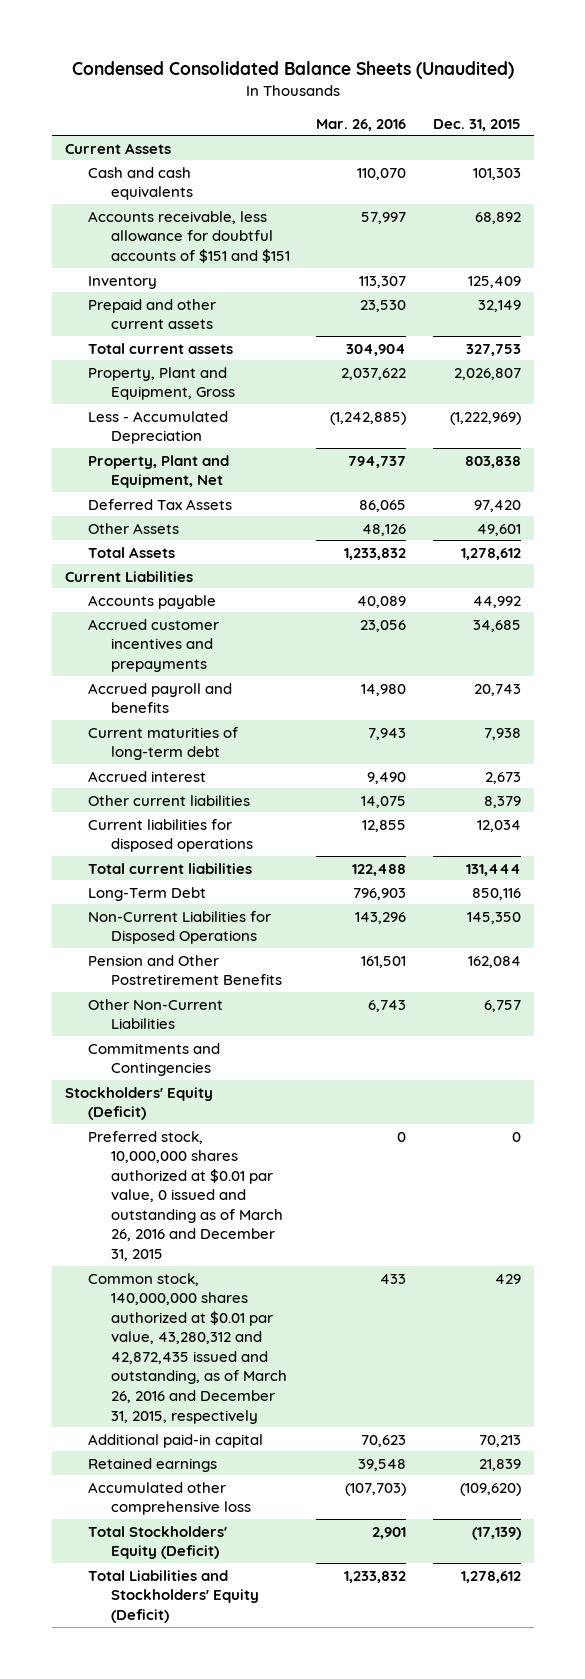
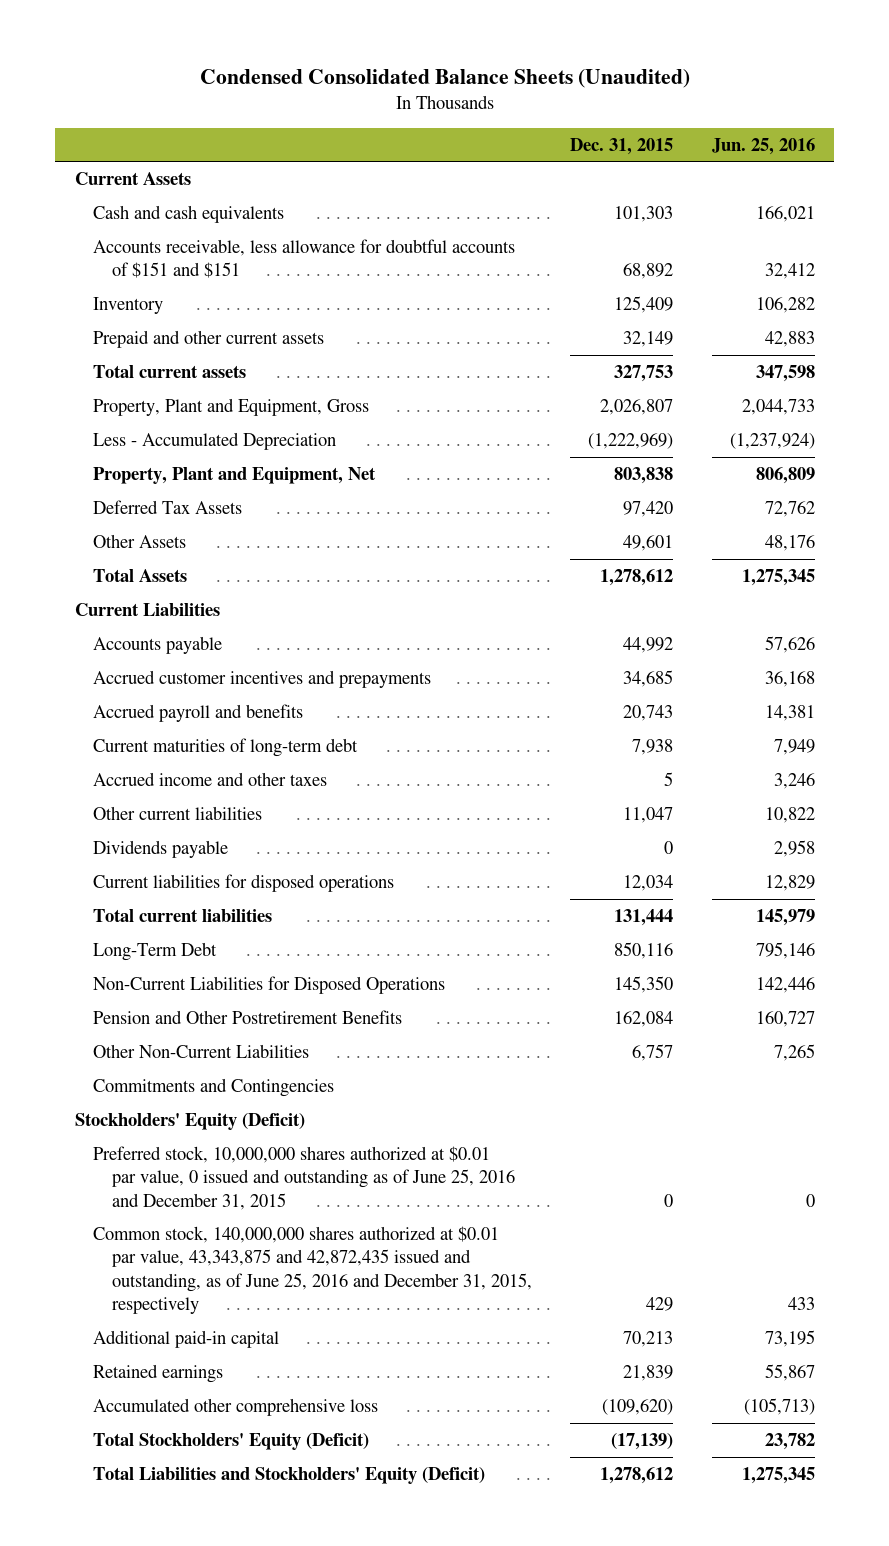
[316,118,407,131] Mar. 26, 2016 -> none
none -> [711,137,815,155] Jun. 25, 2016
[87,770,206,782] Accrued interest -> none
none -> [93,771,328,786] Accrued income and other taxes
[483,795,521,808] 8,379 -> [623,806,674,823] 11,047
none -> [93,839,229,858] Dividends payable
[87,1130,283,1262] Preferred stock, 10,000,000 shares authorized at $0.01 par value, 0 issued and outstanding as of March 26, 2016 and December 31, 2015 -> [93,1145,515,1210] Preferred stock, 10,000,000 shares authorized at $0.01 par value, 0 issued and outstanding as of June 25, 2016 and December 31, 2015
[87,1272,287,1424] Common stock, 140,000,000 shares authorized at $0.01 par value, 43,280,312 and 42,872,435 issued and outstanding, as of March 26, 2016 and December 31, 2015, respectively -> [93,1225,532,1314] Common stock, 140,000,000 shares authorized at $0.01 par value, 43,343,875 and 42,872,435 issued and outstanding, as of June 25, 2016 and December 31, 2015, respectively

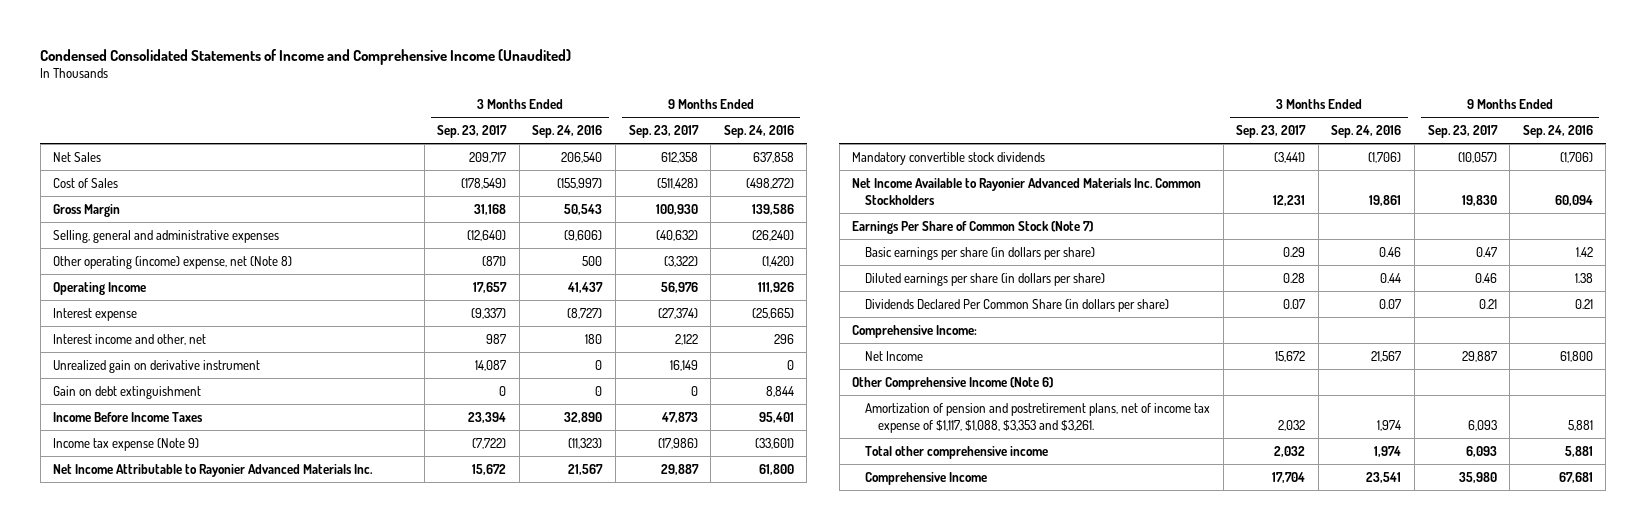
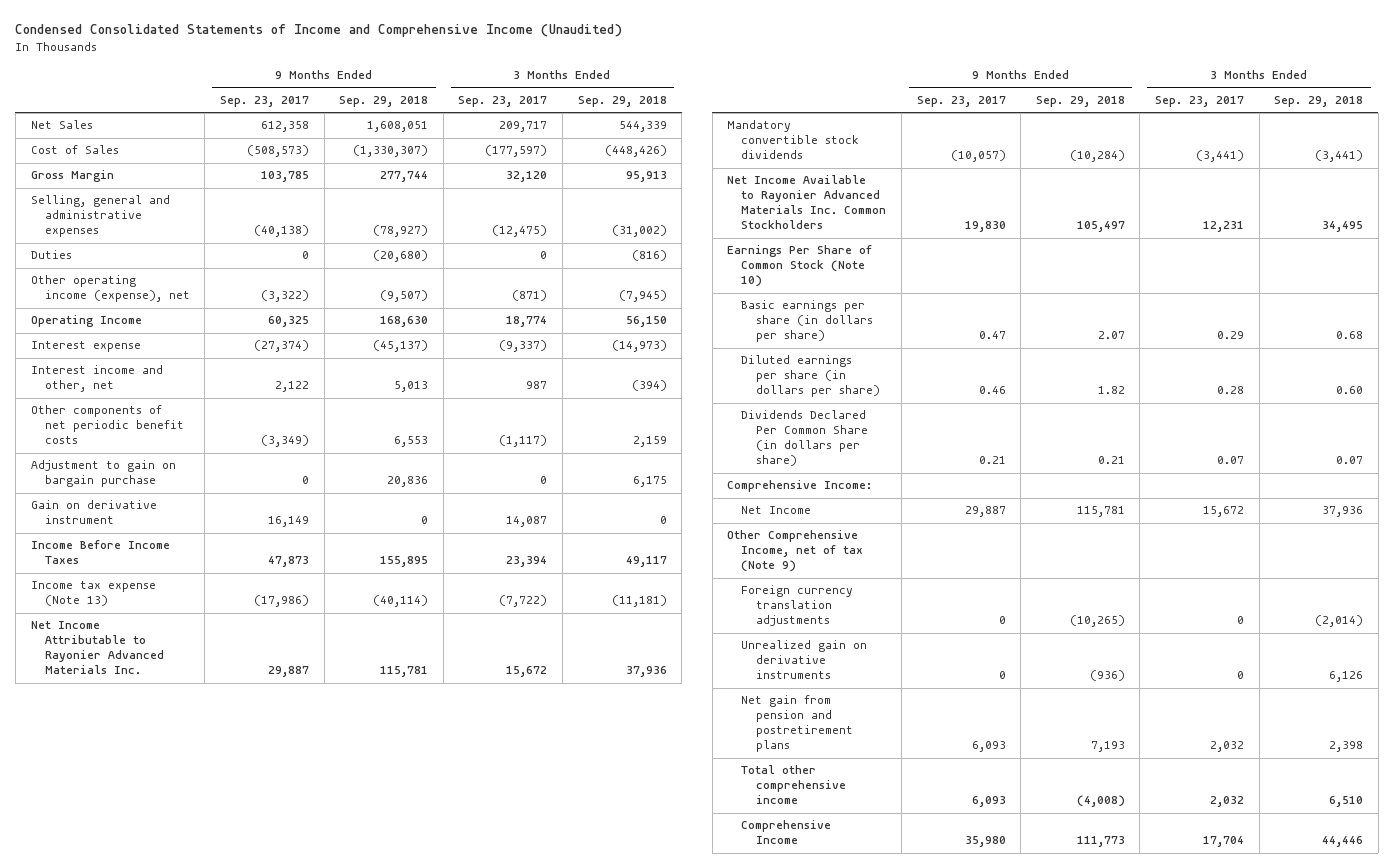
[532,124,603,138] Sep. 24, 2016 -> none
[723,124,794,138] Sep. 24, 2016 -> none
none -> [339,95,429,107] Sep. 29, 2018
none -> [577,95,667,107] Sep. 29, 2018
[461,177,507,189] (178,549) -> [485,145,548,158] (177,597)
[656,177,698,189] (511,428) -> [246,145,309,158] (508,573)
[474,203,507,215] 31,168 -> [506,171,548,183] 32,120
[655,203,698,215] 100,930 -> [260,171,309,183] 103,785
[467,229,507,241] (12,640) -> [492,225,548,238] (12,475)
[655,229,698,241] (40,632) -> [253,225,309,238] (40,138)
none -> [30,250,72,260] Duties
[53,255,293,269] Other operating (income) expense, net (Note 8) -> [30,275,190,303] Other operating income (expense), net
[473,281,508,293] 17,657 -> [506,316,548,328] 18,774
[660,281,698,293] 56,976 -> [267,316,309,328] 60,325
[53,385,202,399] Gain on debt extinguishment -> none
none -> [30,405,184,445] Other components of net periodic benefit costs
none -> [30,460,176,488] Adjustment to gain on bargain purchase
[53,359,261,373] Unrealized gain on derivative instrument -> [30,500,157,525] Gain on derivative instrument
[53,437,200,451] Income tax expense (Note 9) -> [30,581,156,607] Income tax expense (Note 13)
[852,220,1094,234] Earnings Per Share of Common Stock (Note 7) -> [727,245,873,288] Earnings Per Share of Common Stock (Note 10)
[852,376,1054,390] Other Comprehensive Income (Note 6) -> [727,530,864,573] Other Comprehensive Income, net of tax (Note 9)
none -> [741,585,854,627] Foreign currency translation adjustments
none -> [741,640,868,680] Unrealized gain on derivative instruments
[865,402,1211,433] Amortization of pension and postretirement plans, net of income tax expense of $1,117, $1,088, $3,353 and $3,261. -> [741,695,853,753] Net gain from pension and postretirement plans

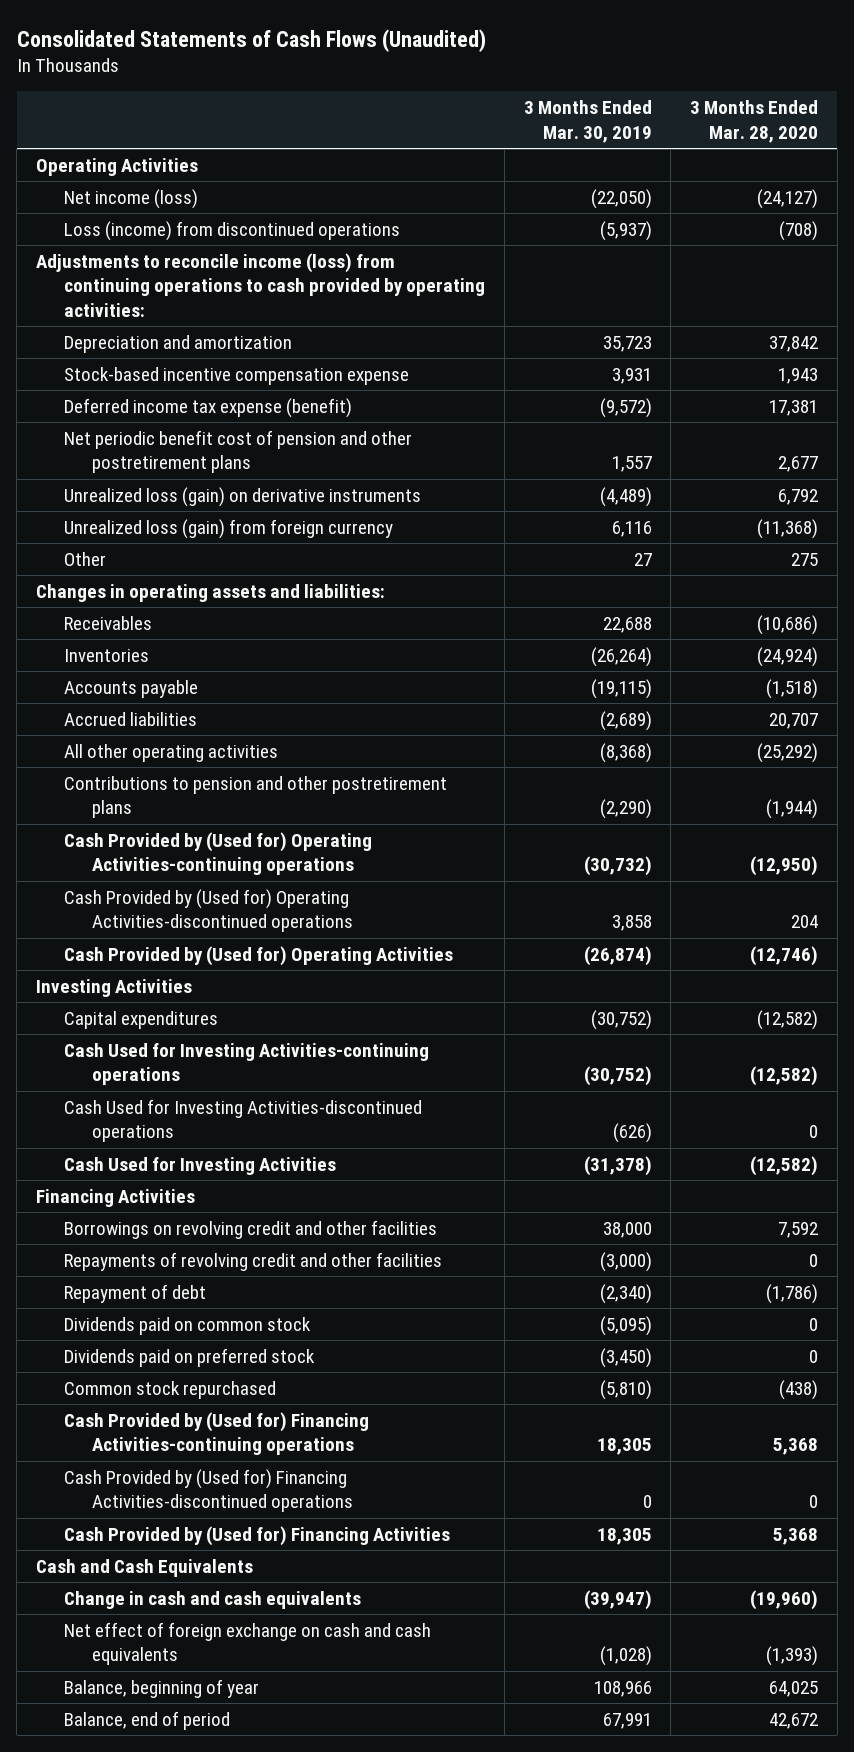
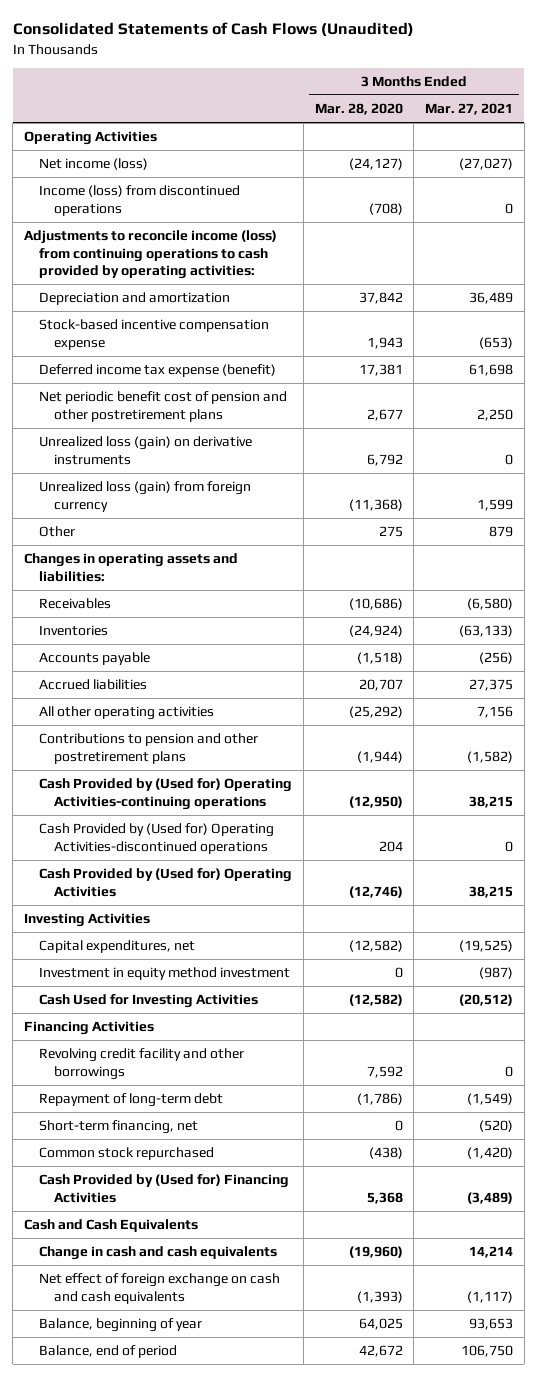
[523,100,652,143] 3 Months Ended Mar. 30, 2019 -> none
none -> [425,103,514,116] Mar. 27, 2021
[63,220,400,241] Loss (income) from discontinued operations -> [39,185,241,216] Income (loss) from discontinued operations
[63,1042,429,1086] Cash Used for Investing Activities-continuing operations -> none
[63,1098,422,1143] Cash Used for Investing Activities-discontinued operations -> none
[63,1010,218,1029] Capital expenditures -> [39,940,196,954] Capital expenditures, net
none -> [39,967,291,981] Investment in equity method investment
[63,1251,442,1271] Repayments of revolving credit and other facilities -> none
[63,1316,311,1335] Dividends paid on common stock -> none
[63,1347,315,1367] Dividends paid on preferred stock -> none
[63,1219,437,1239] Borrowings on revolving credit and other facilities -> [39,1048,245,1080] Revolving credit facility and other borrowings
[63,1283,206,1303] Repayment of debt -> [39,1093,224,1108] Repayment of long-term debt
none -> [39,1120,199,1135] Short-term financing, net
[63,1411,369,1456] Cash Provided by (Used for) Financing Activities-continuing operations -> none
[63,1468,353,1513] Cash Provided by (Used for) Financing Activities-discontinued operations -> none

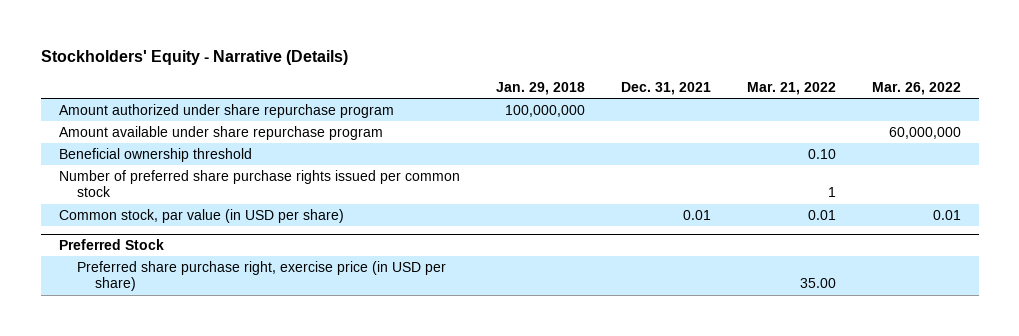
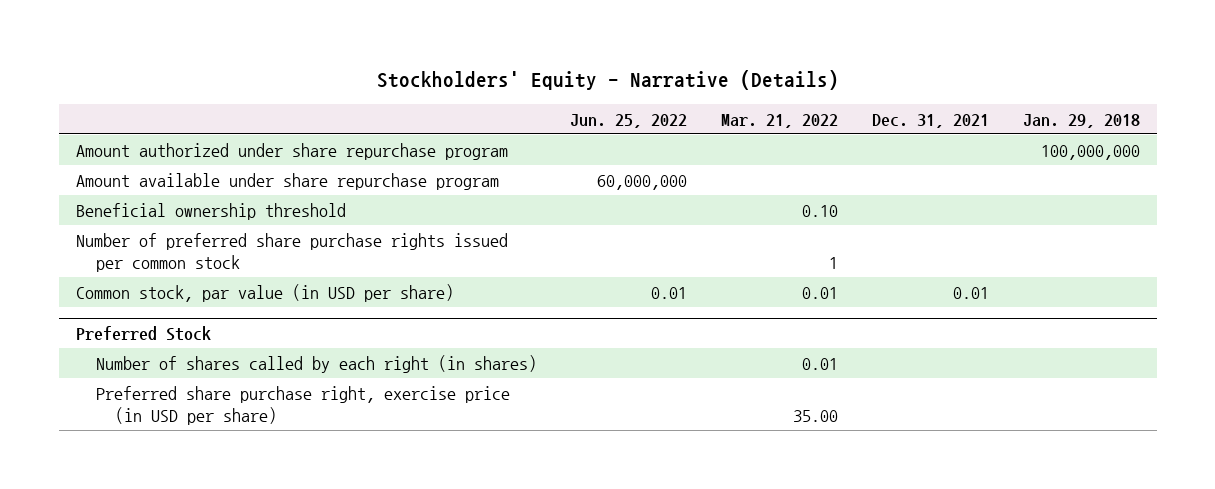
[871,82,961,96] Mar. 26, 2022 -> none
none -> [570,113,688,128] Jun. 25, 2022
none -> [95,354,537,373] Number of shares called by each right (in shares)

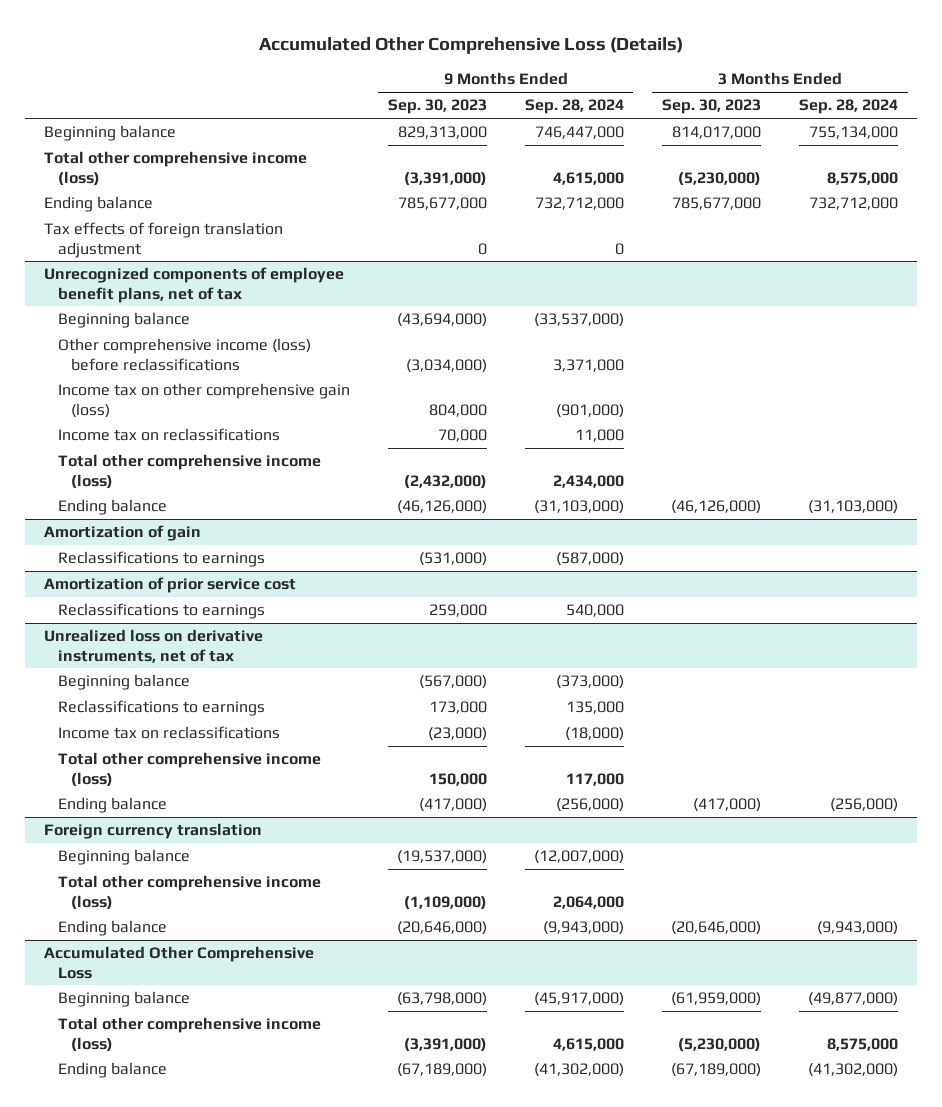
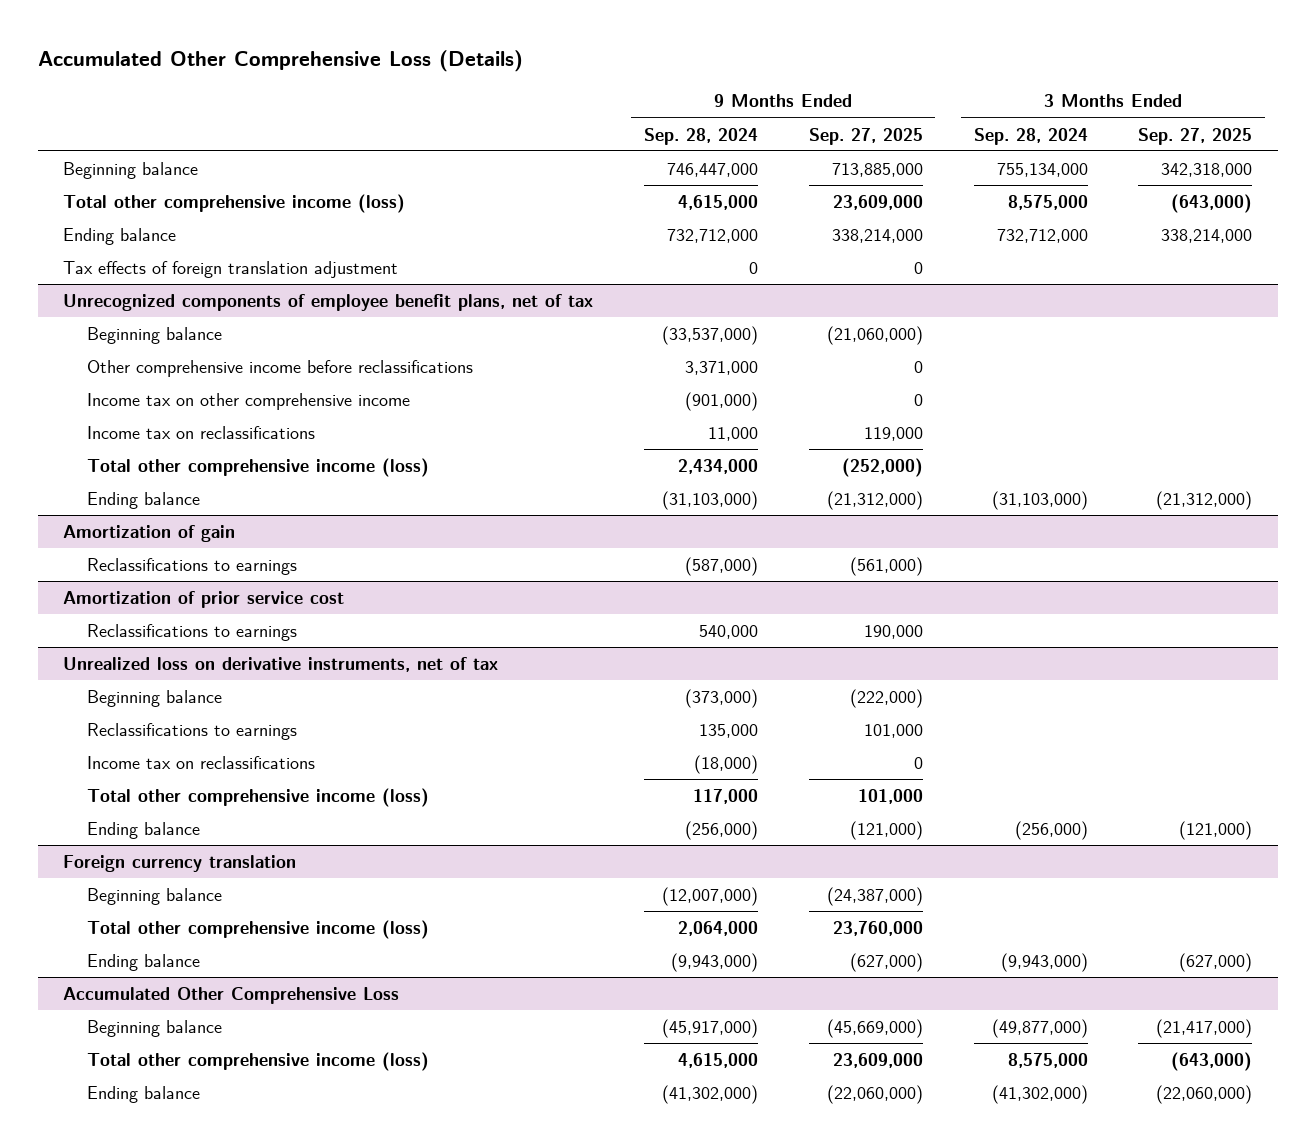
[387,99,487,115] Sep. 30, 2023 -> none
[661,99,761,115] Sep. 30, 2023 -> none
none -> [808,127,923,145] Sep. 27, 2025
none -> [1138,127,1253,145] Sep. 27, 2025
[57,338,311,371] Other comprehensive income (loss) before reclassifications -> [87,359,474,377] Other comprehensive income before reclassifications
[57,383,350,418] Income tax on other comprehensive gain (loss) -> [87,392,411,410] Income tax on other comprehensive income

